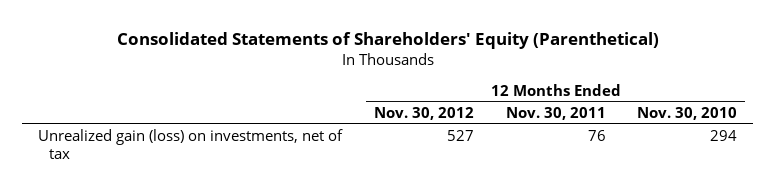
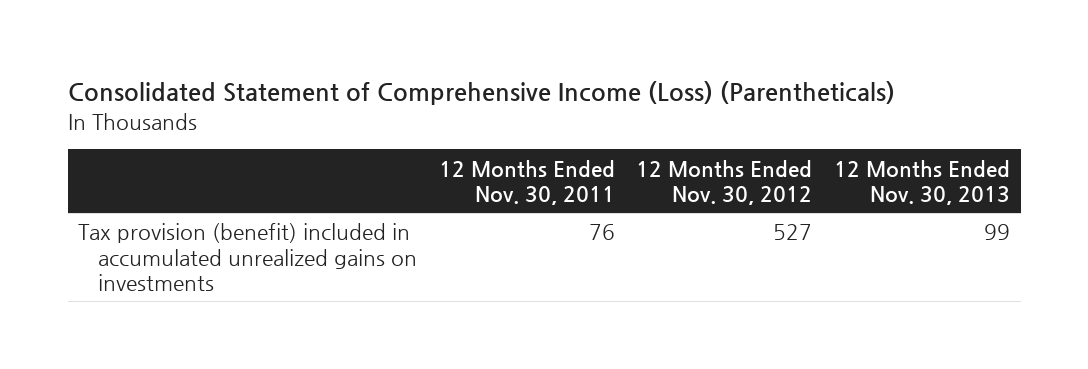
[116,32,659,50] Consolidated Statements of Shareholders' Equity (Parenthetical) -> [67,81,895,106] Consolidated Statement of Comprehensive Income (Loss) (Parentheticals)
[637,106,738,120] Nov. 30, 2010 -> none
none -> [833,159,1010,206] 12 Months Ended Nov. 30, 2013
[38,129,344,160] Unrealized gain (loss) on investments, net of tax -> [78,223,418,292] Tax provision (benefit) included in accumulated unrealized gains on investments

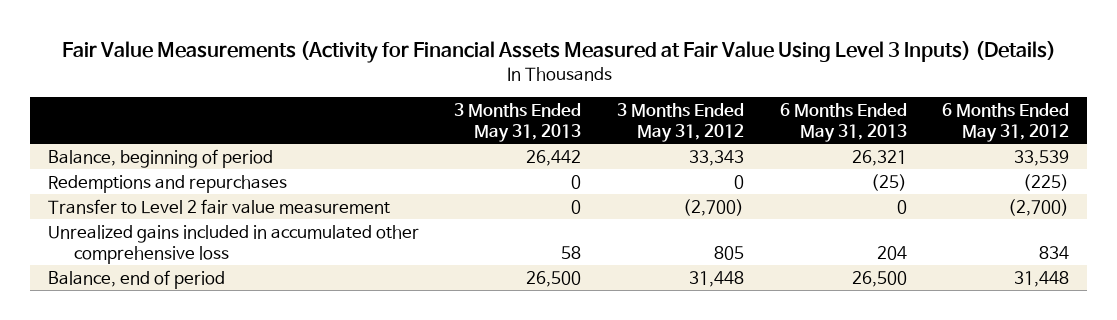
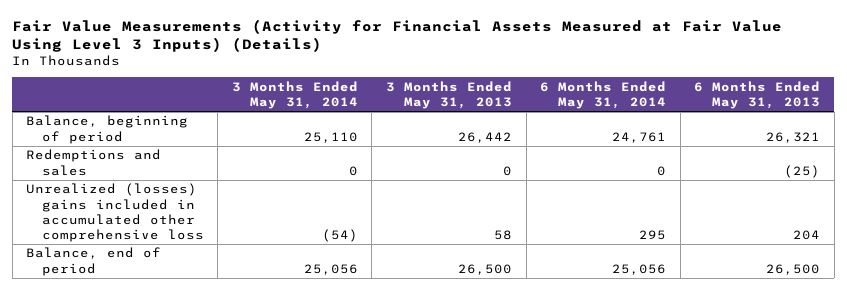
[617,103,745,142] 3 Months Ended May 31, 2012 -> none
[942,103,1070,142] 6 Months Ended May 31, 2012 -> none
none -> [231,80,358,110] 3 Months Ended May 31, 2014
none -> [540,80,667,110] 6 Months Ended May 31, 2014
[47,198,390,214] Transfer to Level 2 fair value measurement -> none
[47,174,287,193] Redemptions and repurchases -> [26,149,162,176] Redemptions and sales
[47,224,419,264] Unrealized gains included in accumulated other comprehensive loss -> [26,183,204,243] Unrealized (losses) gains included in accumulated other comprehensive loss

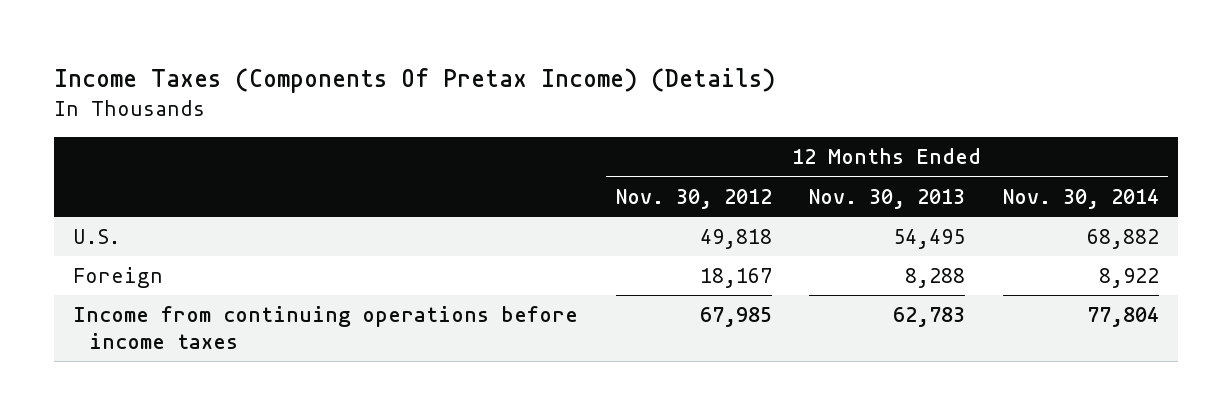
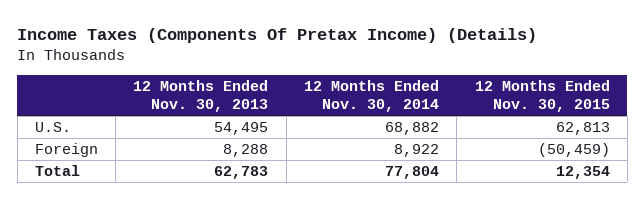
[615,188,772,209] Nov. 30, 2012 -> none
none -> [474,80,610,113] 12 Months Ended Nov. 30, 2015
[72,306,578,349] Income from continuing operations before income taxes -> [34,164,80,176] Total

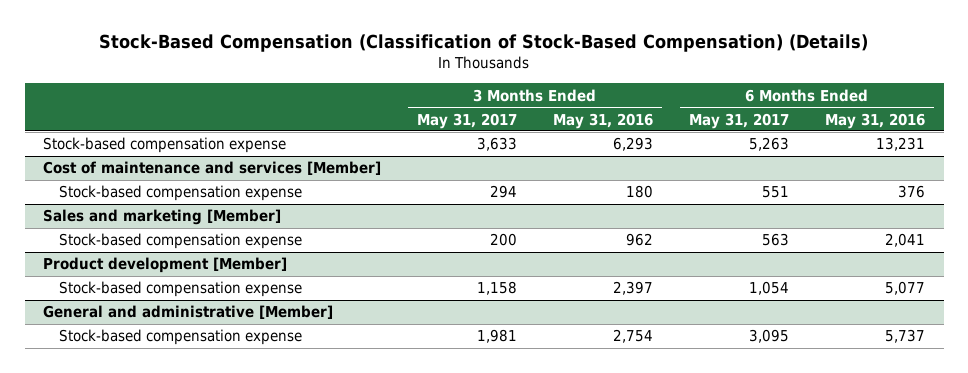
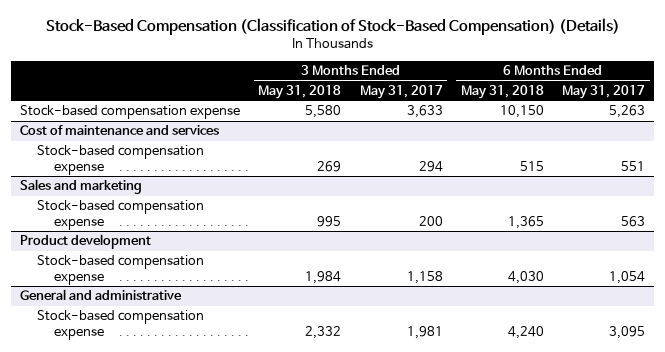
[553,112,654,129] May 31, 2016 -> none
[825,112,926,129] May 31, 2016 -> none
none -> [258,85,342,100] May 31, 2018
none -> [460,85,544,100] May 31, 2018
[42,161,381,176] Cost of maintenance and services [Member] -> [20,125,220,136] Cost of maintenance and services
[42,209,281,226] Sales and marketing [Member] -> [20,179,143,195] Sales and marketing
[42,257,287,274] Product development [Member] -> [20,234,152,250] Product development
[42,305,333,320] General and administrative [Member] -> [20,289,183,301] General and administrative

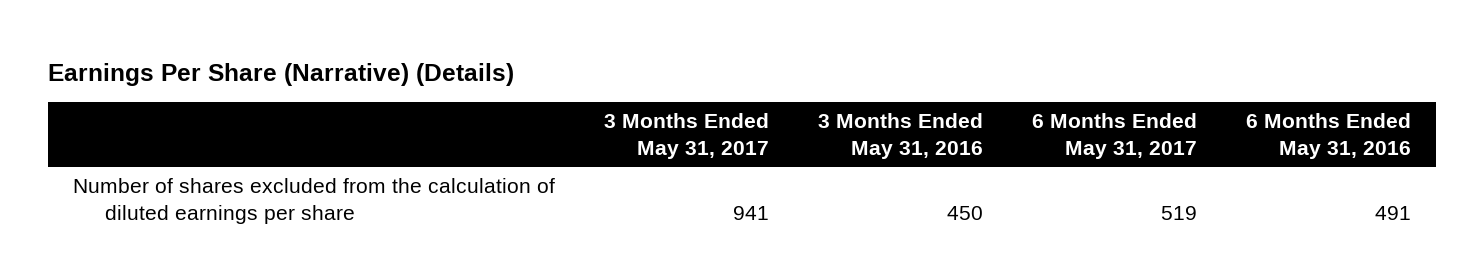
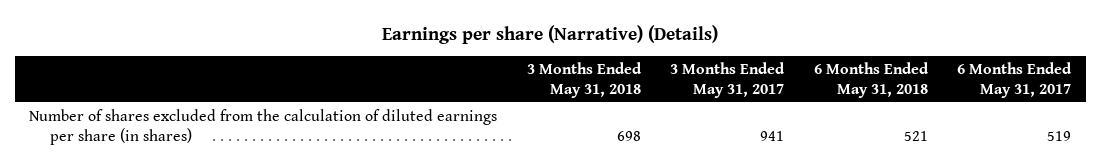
[48,63,515,87] Earnings Per Share (Narrative) (Details) -> [382,24,719,44] Earnings per share (Narrative) (Details)
[818,112,984,160] 3 Months Ended May 31, 2016 -> none
[1246,112,1412,160] 6 Months Ended May 31, 2016 -> none
none -> [526,61,642,99] 3 Months Ended May 31, 2018
none -> [813,61,929,99] 6 Months Ended May 31, 2018
[72,177,555,224] Number of shares excluded from the calculation of diluted earnings per share -> [29,108,498,146] Number of shares excluded from the calculation of diluted earnings per share (in shares)

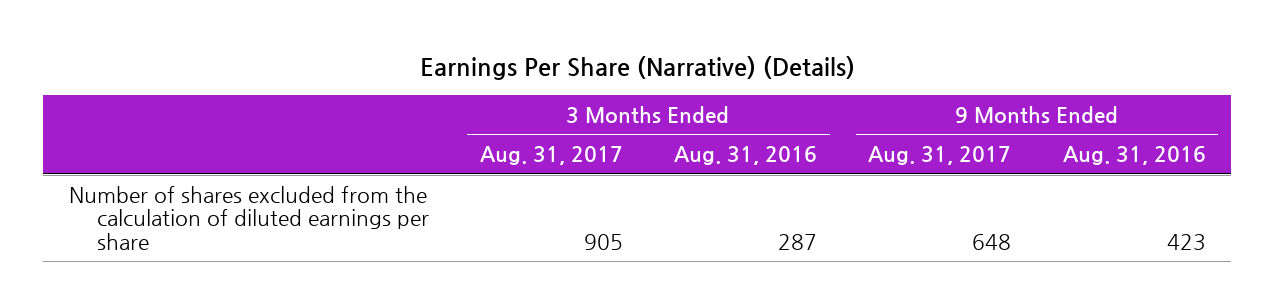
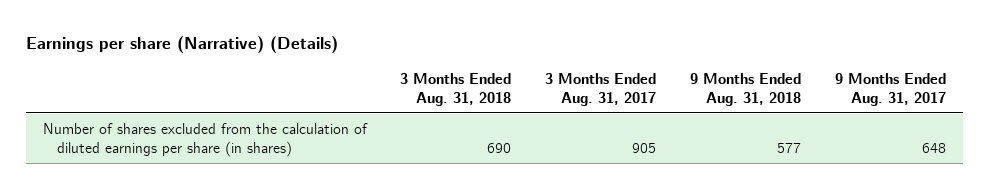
[420,55,856,80] Earnings Per Share (Narrative) (Details) -> [25,35,338,53] Earnings per share (Narrative) (Details)
[674,146,818,166] Aug. 31, 2016 -> none
[1062,146,1206,166] Aug. 31, 2016 -> none
none -> [400,72,512,106] 3 Months Ended Aug. 31, 2018
none -> [690,72,802,106] 9 Months Ended Aug. 31, 2018
[68,185,429,250] Number of shares excluded from the calculation of diluted earnings per share -> [42,123,368,158] Number of shares excluded from the calculation of diluted earnings per share (in shares)

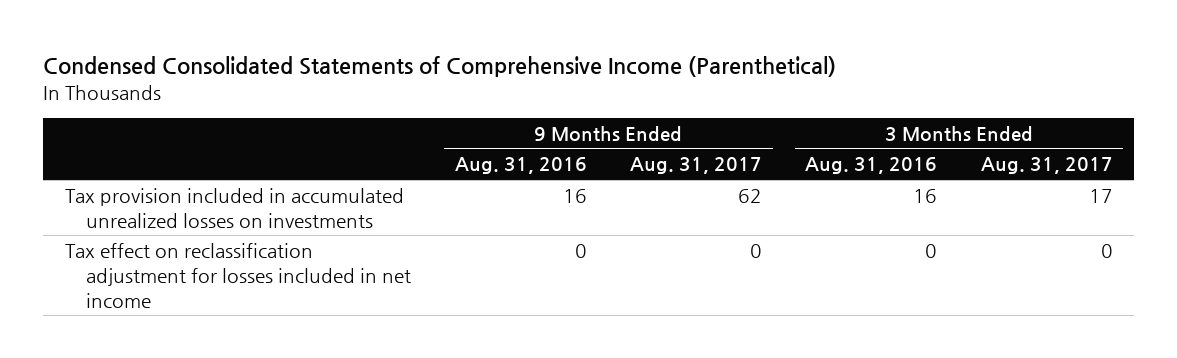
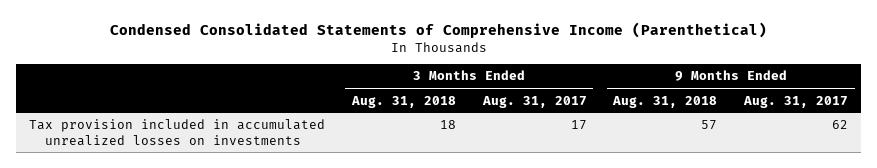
[454,157,587,175] Aug. 31, 2016 -> none
[805,157,938,175] Aug. 31, 2016 -> none
none -> [350,95,456,108] Aug. 31, 2018
none -> [612,95,718,108] Aug. 31, 2018
[64,243,412,308] Tax effect on reclassification adjustment for losses included in net income -> none

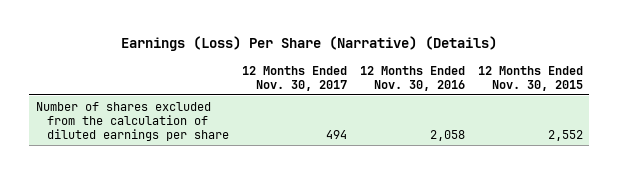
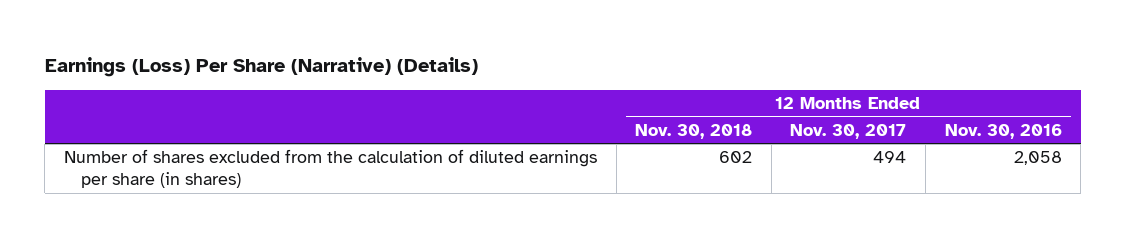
[477,65,583,92] 12 Months Ended Nov. 30, 2015 -> none
none -> [635,123,753,139] Nov. 30, 2018
[35,101,229,141] Number of shares excluded from the calculation of diluted earnings per share -> [64,149,598,189] Number of shares excluded from the calculation of diluted earnings per share (in shares)

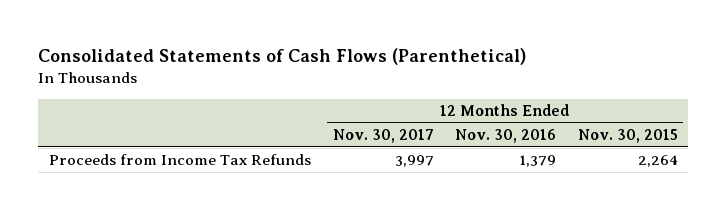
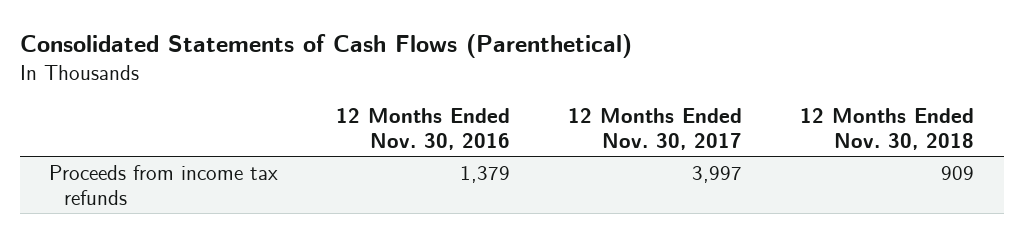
[577,129,678,144] Nov. 30, 2015 -> none
none -> [800,107,975,150] 12 Months Ended Nov. 30, 2018
[49,154,312,166] Proceeds from Income Tax Refunds -> [48,164,278,205] Proceeds from income tax refunds

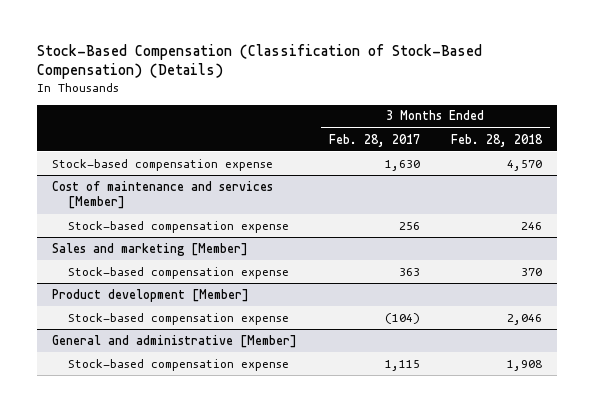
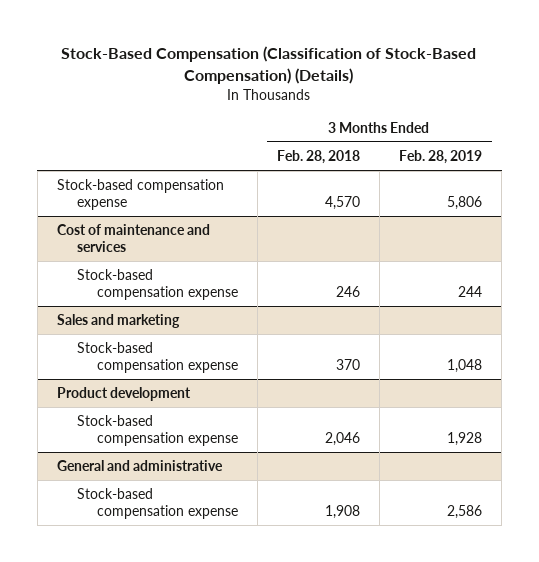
[328,133,420,147] Feb. 28, 2017 -> none
none -> [399,150,483,165] Feb. 28, 2019
[52,180,274,210] Cost of maintenance and services [Member] -> [56,224,210,253] Cost of maintenance and services
[52,242,249,256] Sales and marketing [Member] -> [56,314,180,329] Sales and marketing
[52,288,250,302] Product development [Member] -> [56,387,191,402] Product development
[52,334,298,348] General and administrative [Member] -> [56,460,223,472] General and administrative

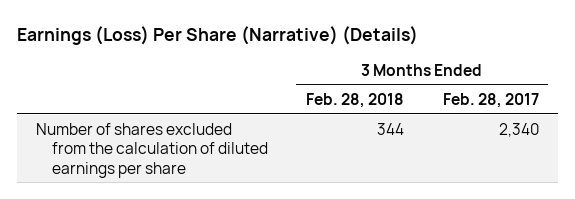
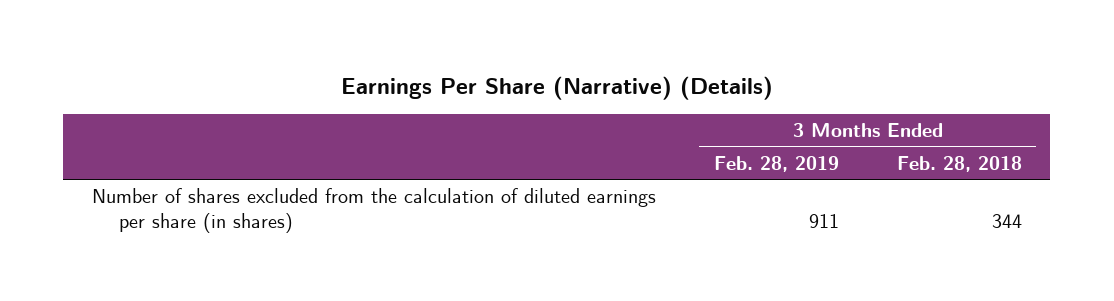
[16,25,418,45] Earnings (Loss) Per Share (Narrative) (Details) -> [340,76,773,101] Earnings Per Share (Narrative) (Details)
[442,92,539,108] Feb. 28, 2017 -> none
none -> [713,156,839,173] Feb. 28, 2019
[36,122,268,178] Number of shares excluded from the calculation of diluted earnings per share -> [92,188,657,234] Number of shares excluded from the calculation of diluted earnings per share (in shares)

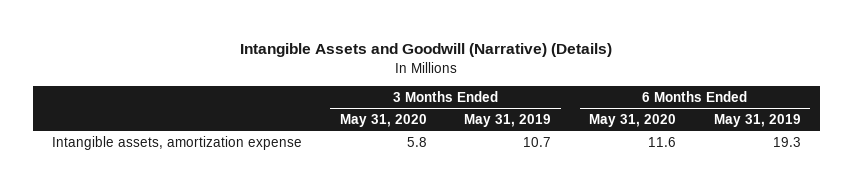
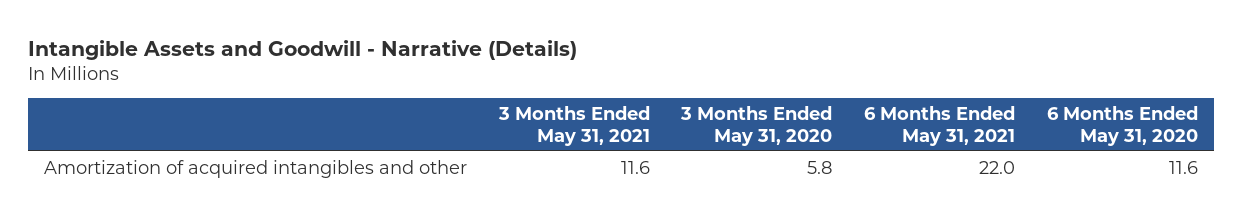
[240,43,613,58] Intangible Assets and Goodwill (Narrative) (Details) -> [28,40,578,61] Intangible Assets and Goodwill - Narrative (Details)
[464,113,552,127] May 31, 2019 -> none
[714,113,802,127] May 31, 2019 -> none
none -> [497,106,650,146] 3 Months Ended May 31, 2021
none -> [863,106,1015,146] 6 Months Ended May 31, 2021
[51,135,302,150] Intangible assets, amortization expense -> [43,159,467,178] Amortization of acquired intangibles and other

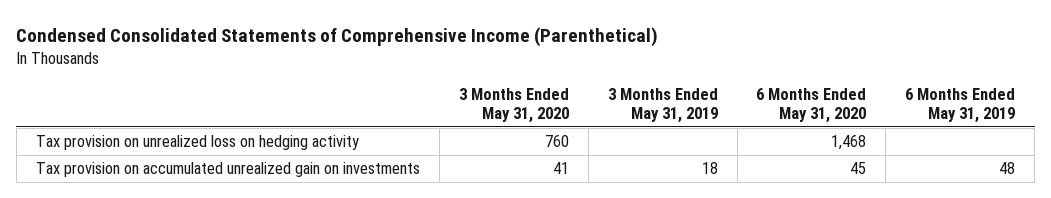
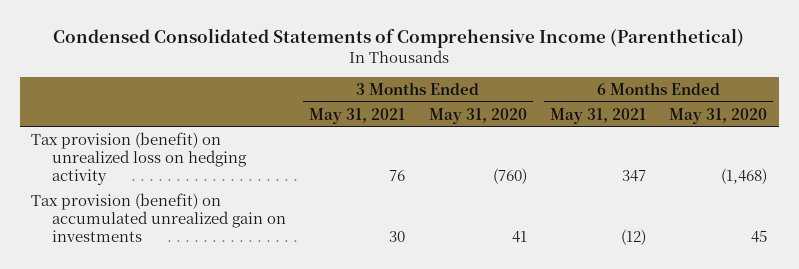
[607,87,718,124] 3 Months Ended May 31, 2019 -> none
[905,87,1016,124] 6 Months Ended May 31, 2019 -> none
none -> [309,107,406,124] May 31, 2021
none -> [550,107,647,124] May 31, 2021
[35,135,359,151] Tax provision on unrealized loss on hedging activity -> [31,131,247,186] Tax provision (benefit) on unrealized loss on hedging activity
[544,135,569,148] 760 -> [492,168,527,185] (760)
[831,135,867,151] 1,468 -> [721,168,768,185] (1,468)
[35,162,420,178] Tax provision on accumulated unrealized gain on investments -> [31,192,286,243] Tax provision (benefit) on accumulated unrealized gain on investments

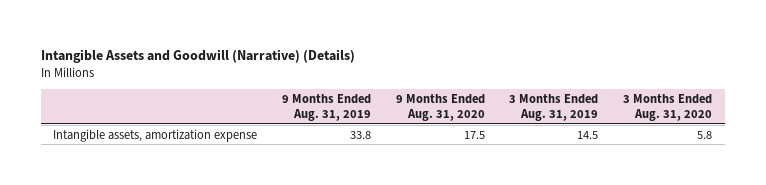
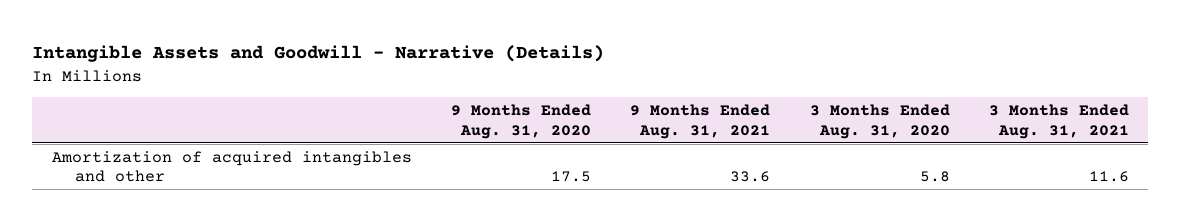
[41,49,356,64] Intangible Assets and Goodwill (Narrative) (Details) -> [32,45,605,63] Intangible Assets and Goodwill - Narrative (Details)
[282,94,372,122] 9 Months Ended Aug. 31, 2019 -> none
[509,94,599,122] 3 Months Ended Aug. 31, 2019 -> none
none -> [630,103,771,139] 9 Months Ended Aug. 31, 2021
none -> [988,103,1129,139] 3 Months Ended Aug. 31, 2021
[53,128,258,142] Intangible assets, amortization expense -> [52,150,413,183] Amortization of acquired intangibles and other

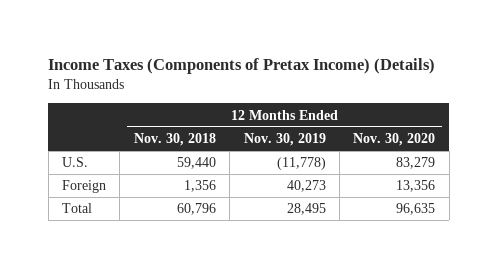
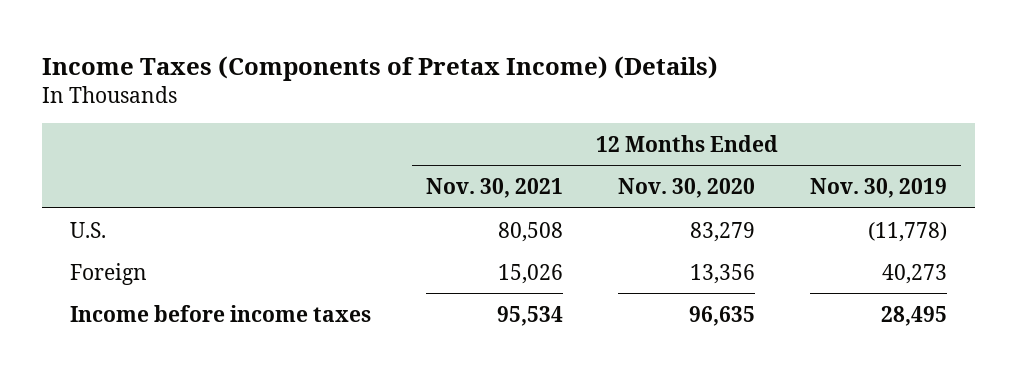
[133,133,216,147] Nov. 30, 2018 -> none
none -> [426,177,564,198] Nov. 30, 2021
[61,203,92,214] Total -> [69,304,371,322] Income before income taxes

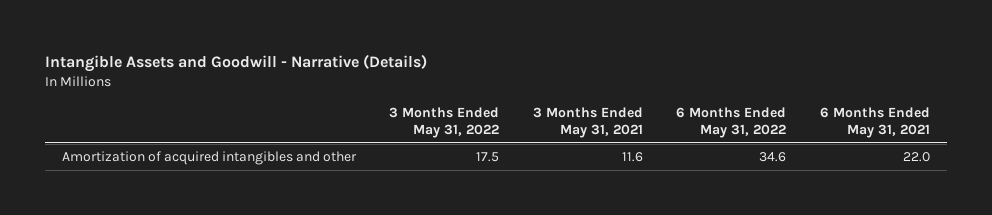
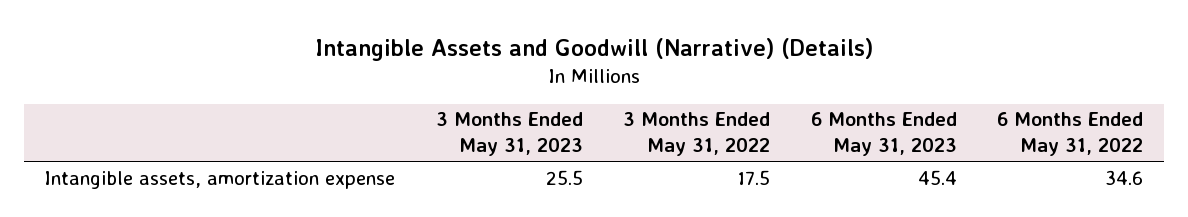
[45,53,428,72] Intangible Assets and Goodwill - Narrative (Details) -> [314,37,873,61] Intangible Assets and Goodwill (Narrative) (Details)
[532,106,643,139] 3 Months Ended May 31, 2021 -> none
[819,106,930,139] 6 Months Ended May 31, 2021 -> none
none -> [435,112,583,157] 3 Months Ended May 31, 2023
none -> [810,112,957,157] 6 Months Ended May 31, 2023
[61,151,357,166] Amortization of acquired intangibles and other -> [44,170,396,189] Intangible assets, amortization expense

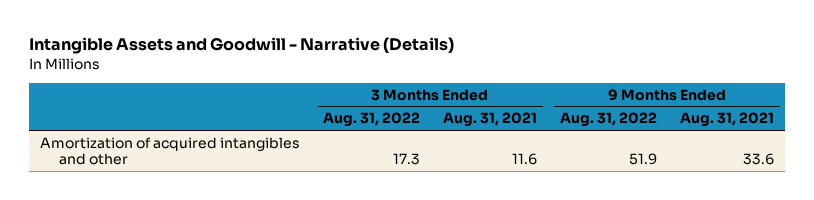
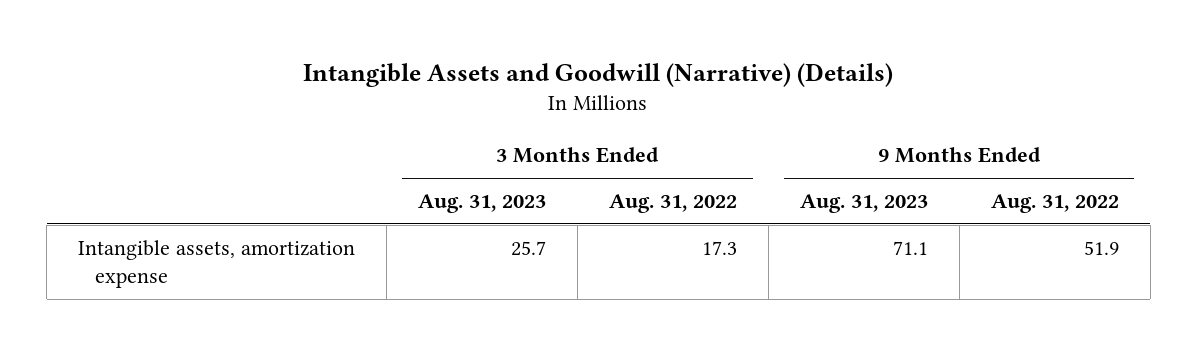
[28,37,454,55] Intangible Assets and Goodwill - Narrative (Details) -> [303,62,894,87] Intangible Assets and Goodwill (Narrative) (Details)
[443,112,538,128] Aug. 31, 2021 -> none
[679,112,774,128] Aug. 31, 2021 -> none
none -> [417,193,546,213] Aug. 31, 2023
none -> [799,193,928,213] Aug. 31, 2023
[40,136,301,165] Amortization of acquired intangibles and other -> [78,239,356,289] Intangible assets, amortization expense

